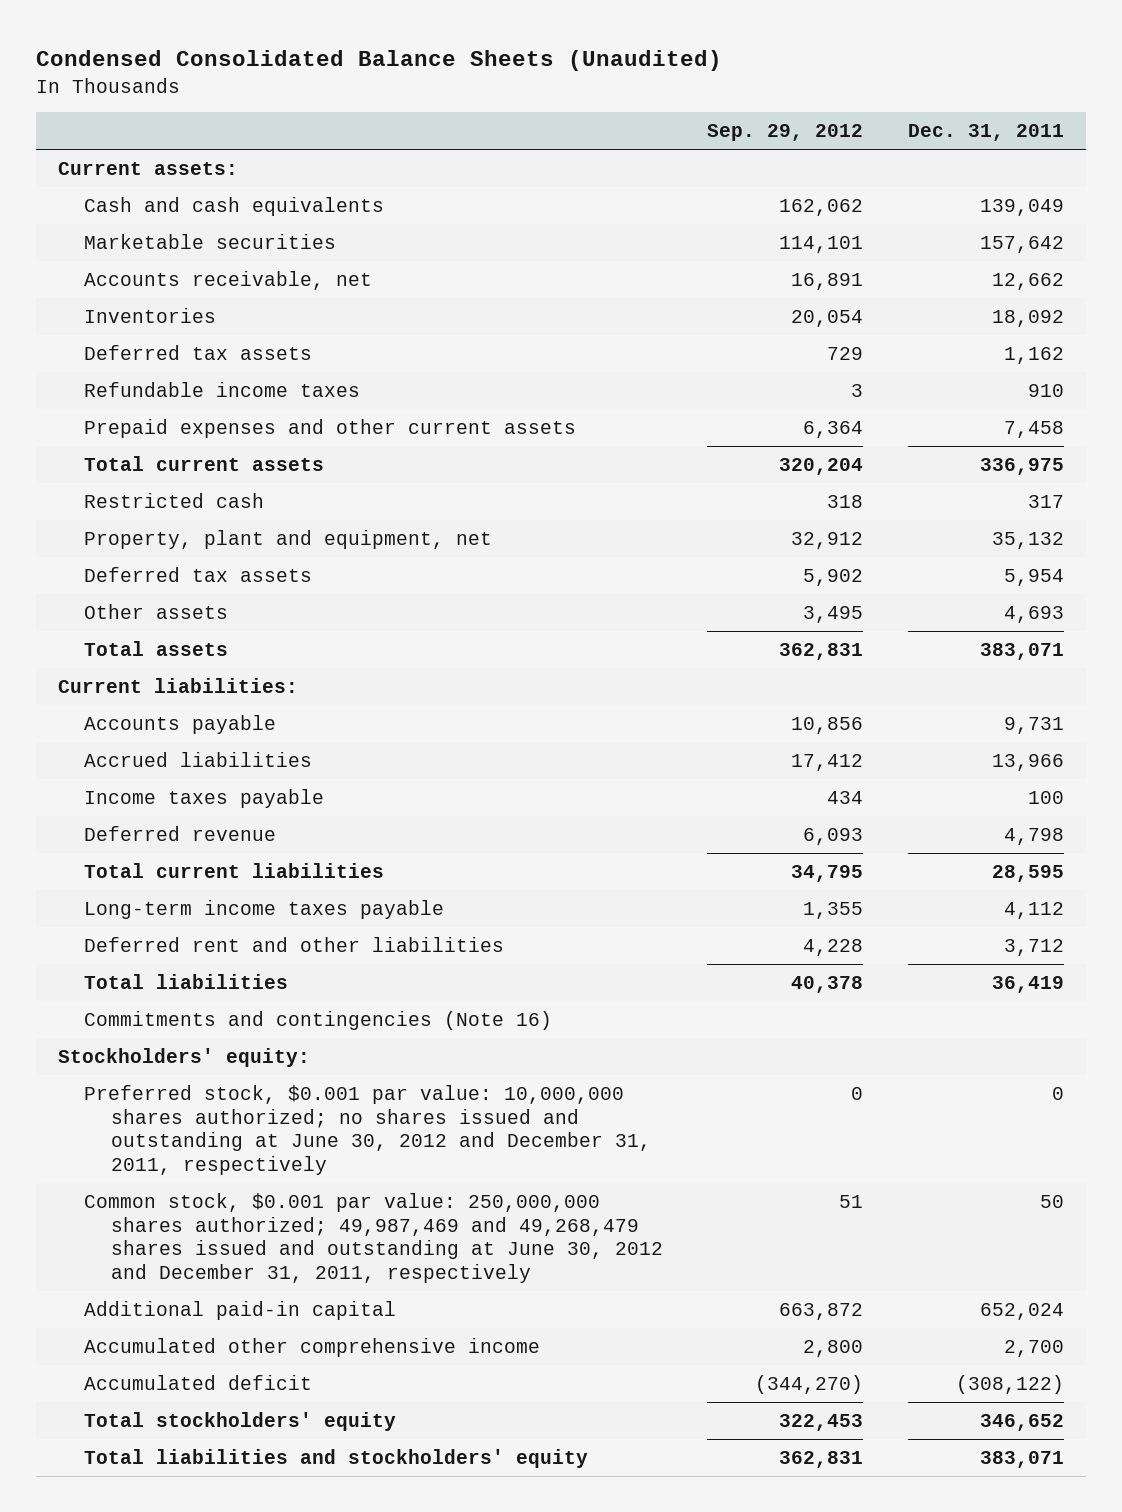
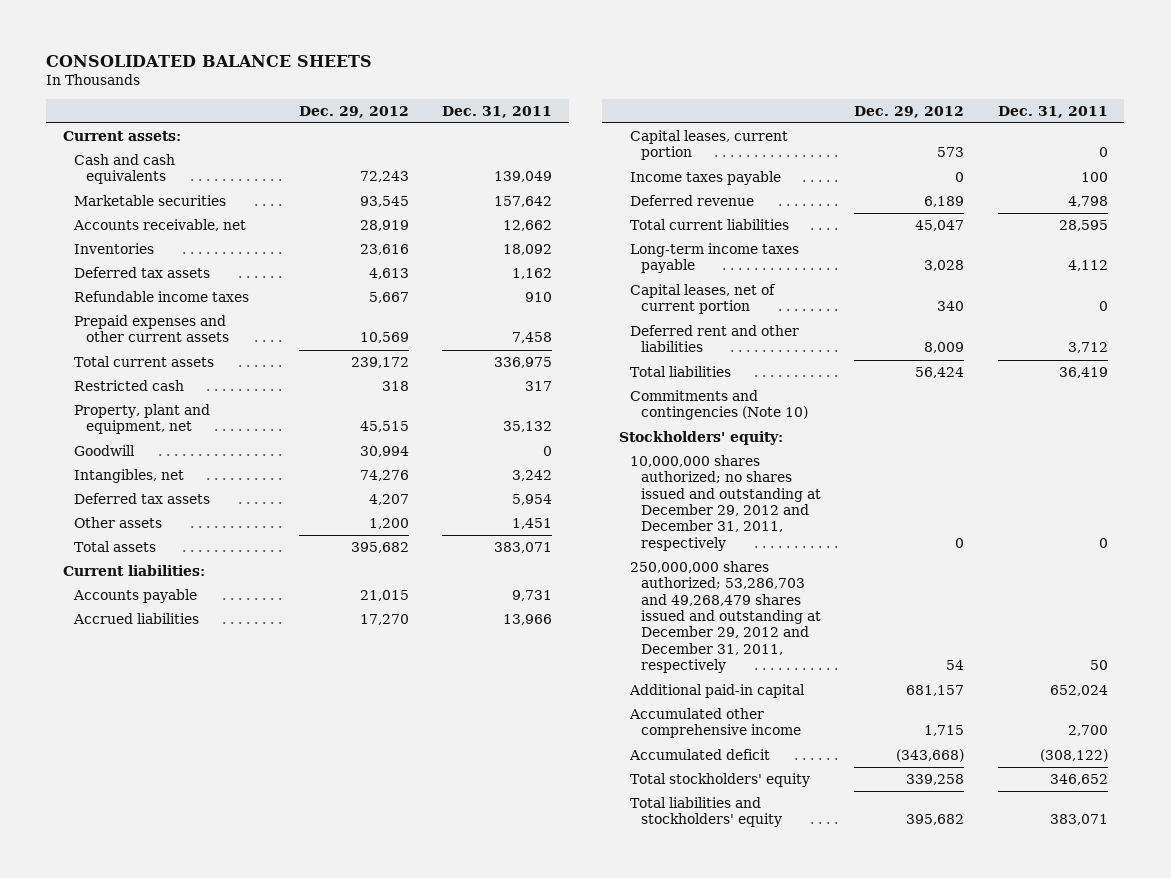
[35,50,722,72] Condensed Consolidated Balance Sheets (Unaudited) -> [46,55,373,68] CONSOLIDATED BALANCE SHEETS
[707,124,864,142] Sep. 29, 2012 -> none
none -> [298,105,409,118] Dec. 29, 2012
none -> [74,445,136,457] Goodwill
none -> [74,469,185,484] Intangibles, net
[1003,605,1064,623] 4,693 -> [512,518,553,530] 1,451
none -> [629,130,788,161] Capital leases, current portion
none -> [629,284,776,315] Capital leases, net of current portion
[84,1010,553,1030] Commitments and contingencies (Note 16) -> [629,390,809,421] Commitments and contingencies (Note 10)
[84,1084,651,1175] Preferred stock, $0.001 par value: 10,000,000 shares authorized; no shares issued and outstanding at June 30, 2012 and December 31, 2011, respectively -> [629,455,822,551] 10,000,000 shares authorized; no shares issued and outstanding at December 29, 2012 and December 31, 2011, respectively
[84,1192,663,1283] Common stock, $0.001 par value: 250,000,000 shares authorized; 49,987,469 and 49,268,479 shares issued and outstanding at June 30, 2012 and December 31, 2011, respectively -> [629,561,822,674] 250,000,000 shares authorized; 53,286,703 and 49,268,479 shares issued and outstanding at December 29, 2012 and December 31, 2011, respectively

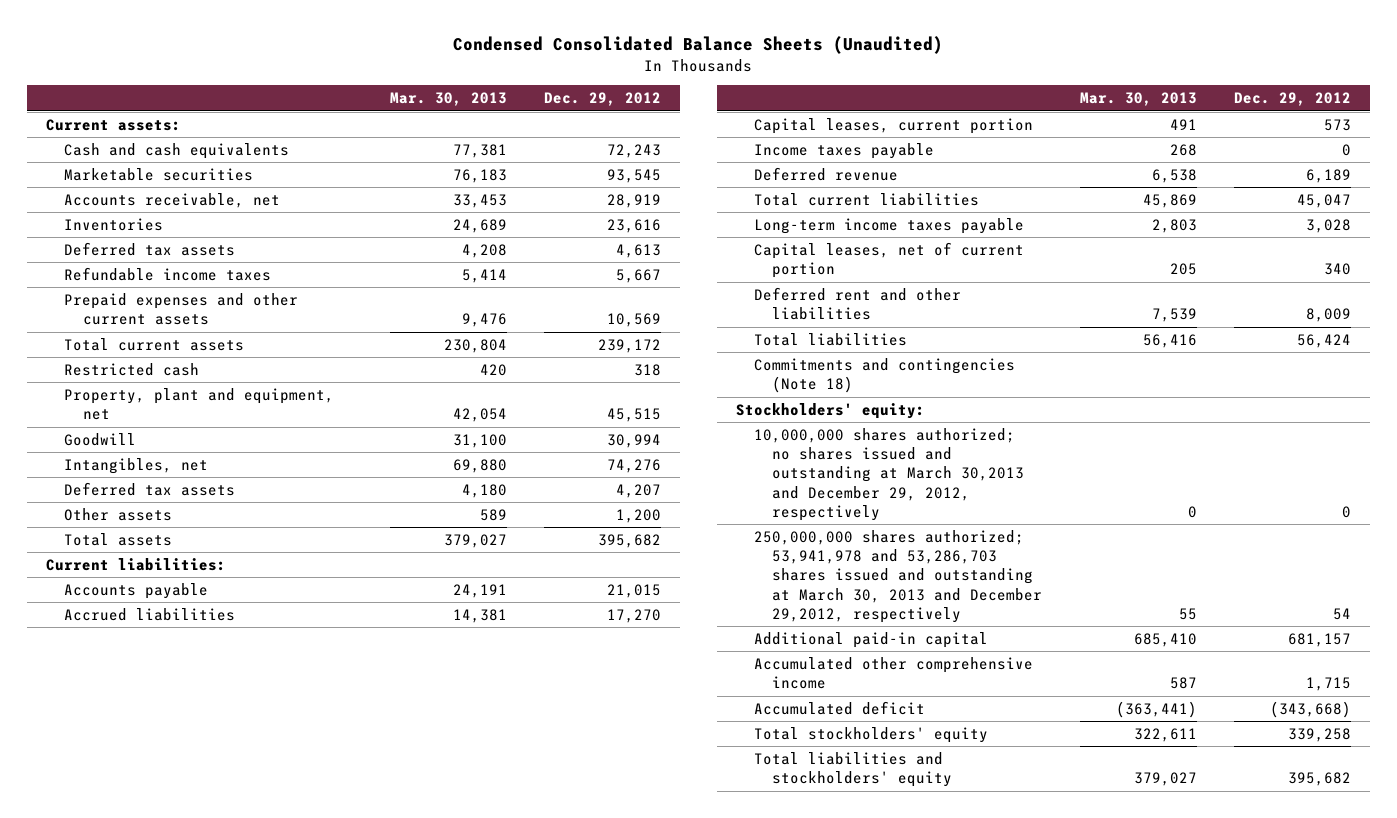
[46,55,373,68] CONSOLIDATED BALANCE SHEETS -> [453,36,944,55] Condensed Consolidated Balance Sheets (Unaudited)
[442,105,553,118] Dec. 31, 2011 -> none
none -> [389,92,507,107] Mar. 30, 2013
[629,390,809,421] Commitments and contingencies (Note 10) -> [754,357,1016,394] Commitments and contingencies (Note 18)
[629,455,822,551] 10,000,000 shares authorized; no shares issued and outstanding at December 29, 2012 and December 31, 2011, respectively -> [754,427,1025,521] 10,000,000 shares authorized; no shares issued and outstanding at March 30,2013 and December 29, 2012, respectively
[629,561,822,674] 250,000,000 shares authorized; 53,286,703 and 49,268,479 shares issued and outstanding at December 29, 2012 and December 31, 2011, respectively -> [754,529,1043,623] 250,000,000 shares authorized; 53,941,978 and 53,286,703 shares issued and outstanding at March 30, 2013 and December 29,2012, respectively

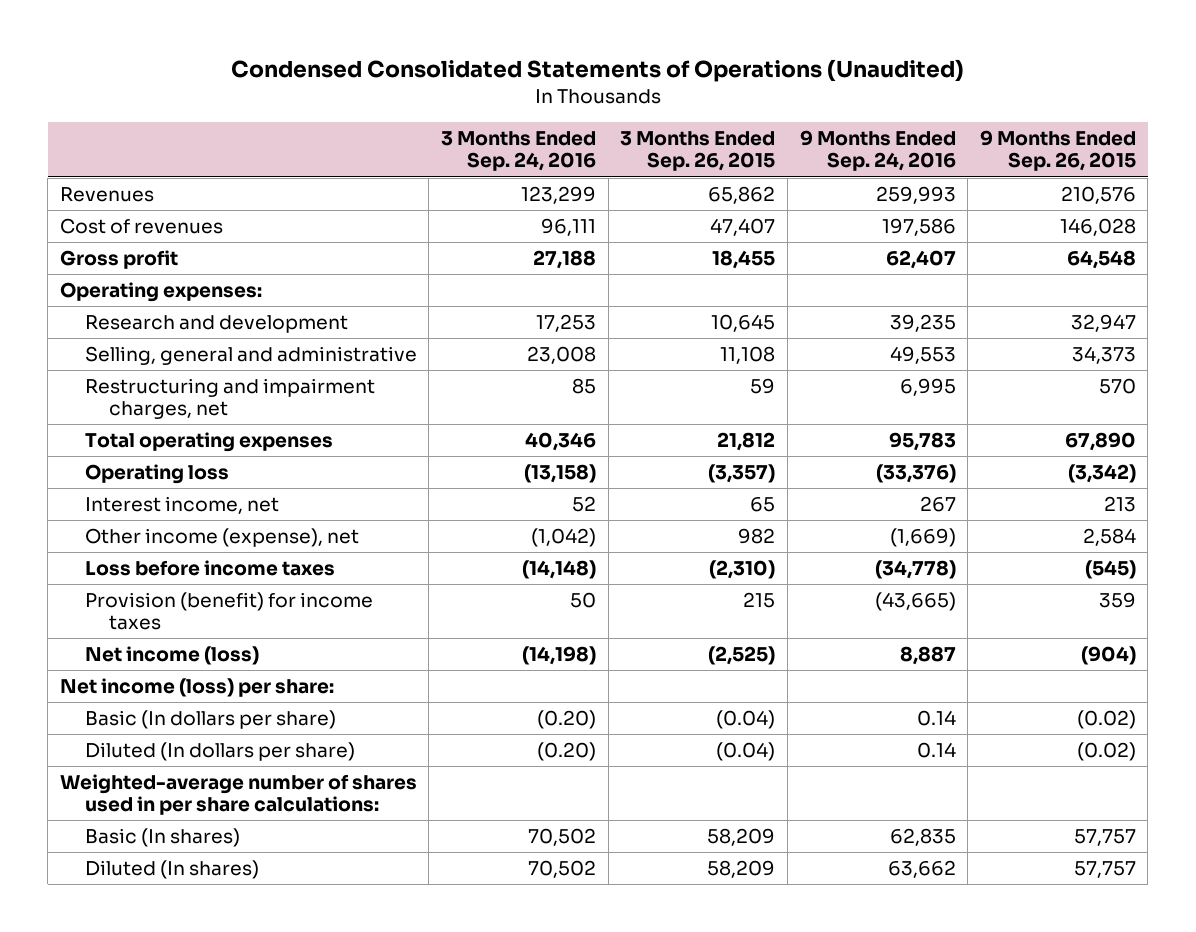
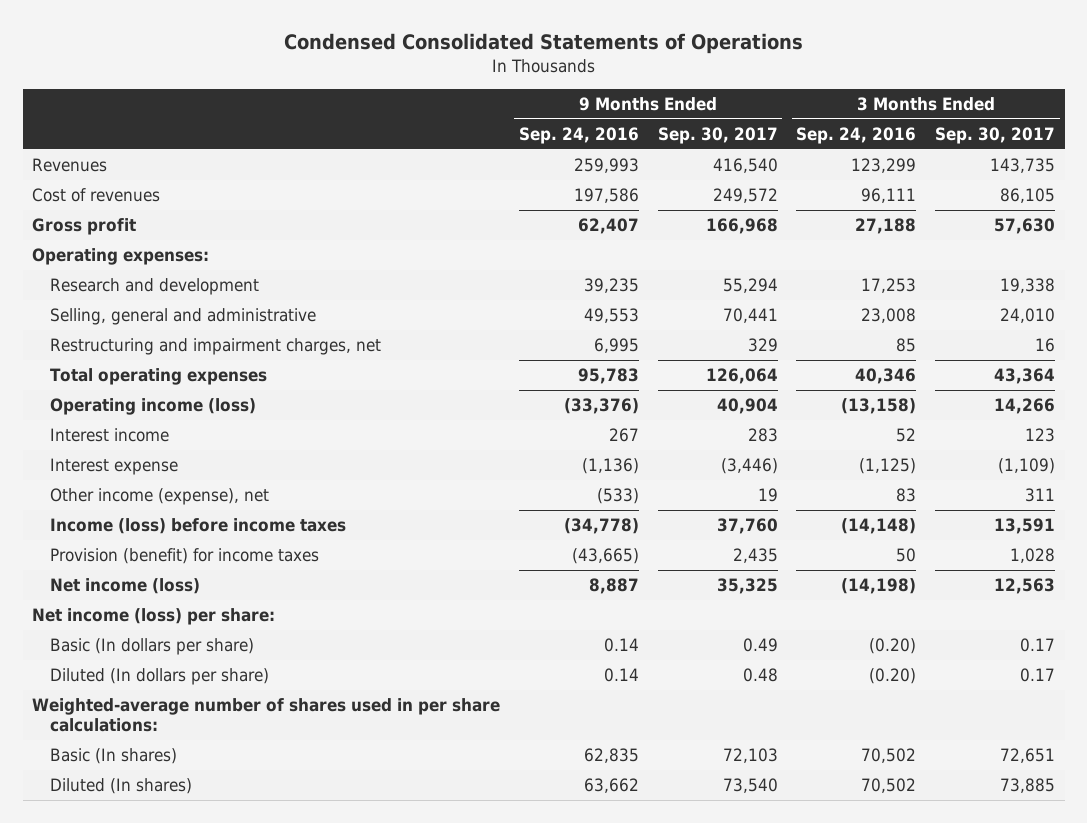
[230,59,964,83] Condensed Consolidated Statements of Operations (Unaudited) -> [283,33,803,55] Condensed Consolidated Statements of Operations
[620,131,776,172] 3 Months Ended Sep. 26, 2015 -> none
[979,130,1136,172] 9 Months Ended Sep. 26, 2015 -> none
none -> [657,127,778,145] Sep. 30, 2017
none -> [935,127,1056,145] Sep. 30, 2017
[84,464,229,485] Operating loss -> [50,398,257,416] Operating income (loss)
[84,496,279,515] Interest income, net -> [50,428,170,443] Interest income
none -> [50,458,179,476] Interest expense
[530,528,596,548] (1,042) -> [896,488,917,503] 83
[889,528,956,548] (1,669) -> [596,488,639,505] (533)
[84,560,335,577] Loss before income taxes -> [50,518,347,535] Income (loss) before income taxes

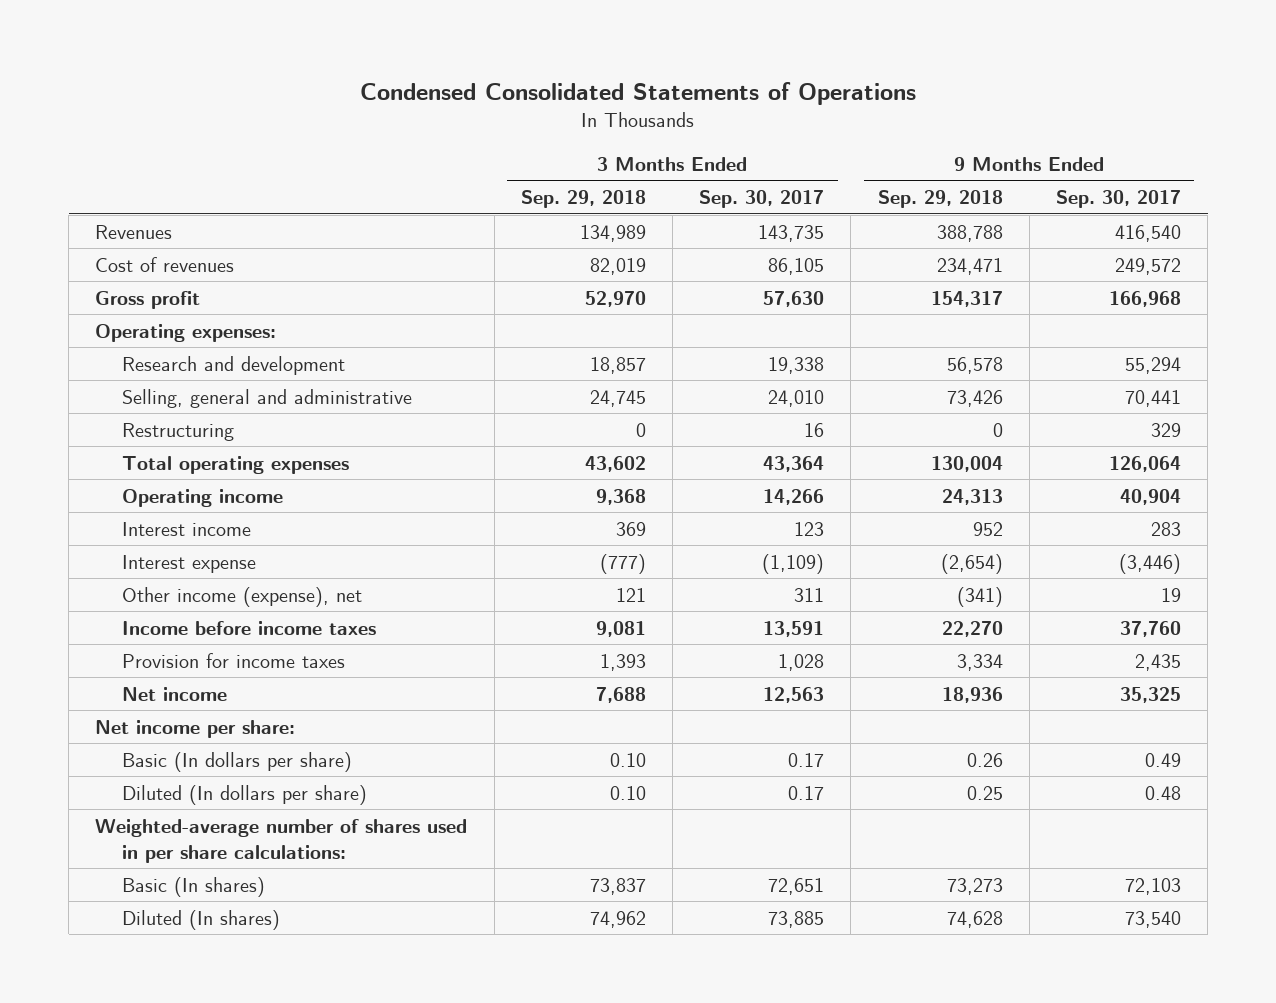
[518,127,639,145] Sep. 24, 2016 -> none
[796,127,917,145] Sep. 24, 2016 -> none
none -> [520,190,646,209] Sep. 29, 2018
none -> [877,190,1003,209] Sep. 29, 2018
[50,338,382,356] Restructuring and impairment charges, net -> [121,422,234,441] Restructuring
[50,398,257,416] Operating income (loss) -> [121,488,283,507] Operating income
[50,518,347,535] Income (loss) before income taxes -> [121,620,376,635] Income before income taxes
[50,548,320,565] Provision (benefit) for income taxes -> [121,652,345,668] Provision for income taxes
[50,578,201,595] Net income (loss) -> [121,686,227,701] Net income
[32,608,276,626] Net income (loss) per share: -> [95,719,296,738] Net income per share:

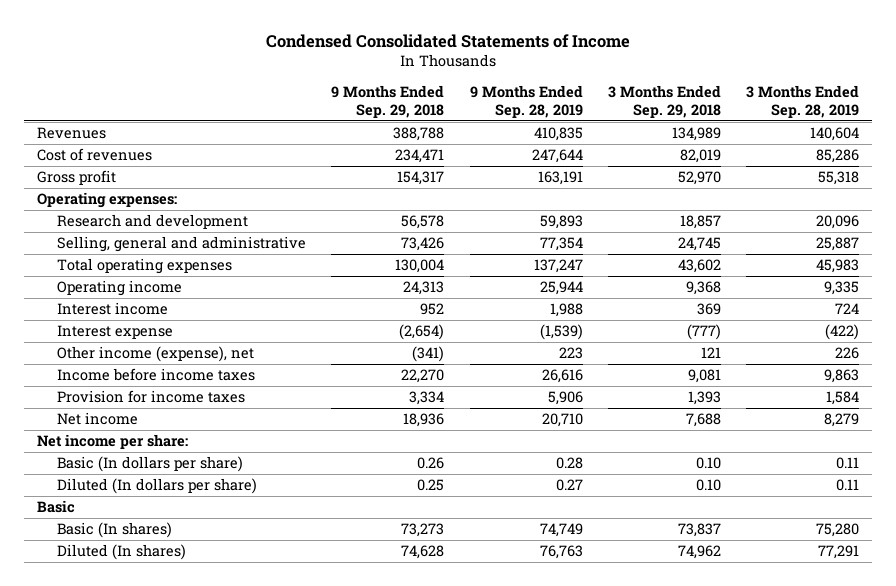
[360,82,917,106] Condensed Consolidated Statements of Operations -> [266,33,631,48] Condensed Consolidated Statements of Income
[699,190,825,209] Sep. 30, 2017 -> none
[1055,190,1181,209] Sep. 30, 2017 -> none
none -> [469,84,583,119] 9 Months Ended Sep. 28, 2019
none -> [746,84,860,119] 3 Months Ended Sep. 28, 2019
[121,422,234,441] Restructuring -> none
[95,818,468,863] Weighted-average number of shares used in per share calculations: -> [36,500,75,514] Basic

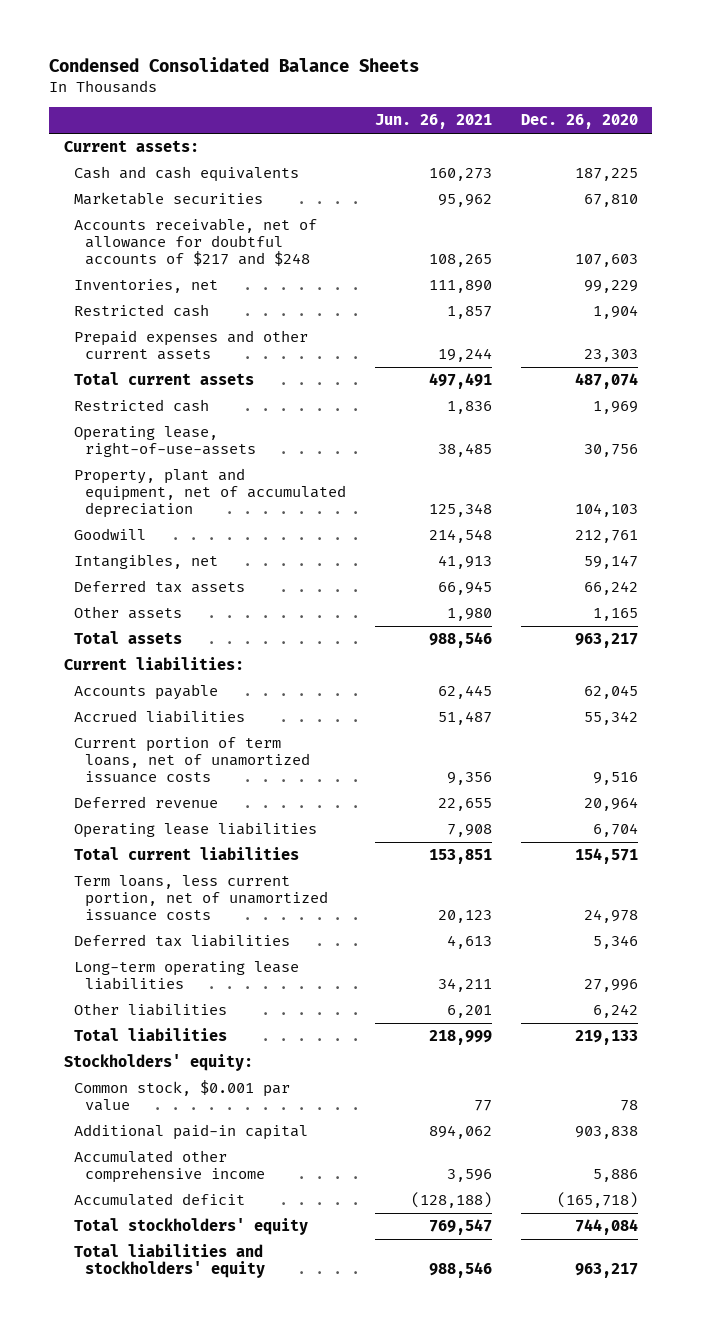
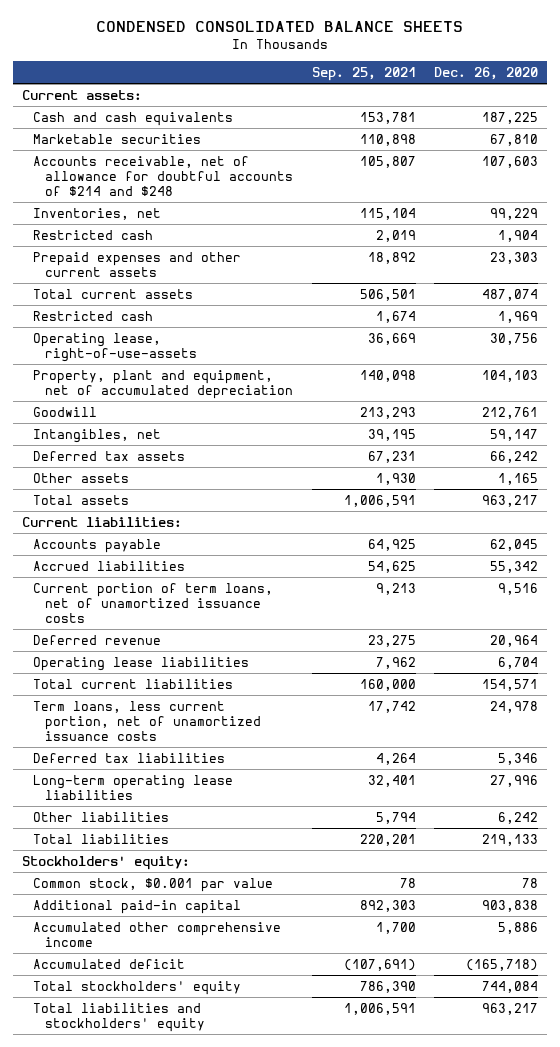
[49,57,420,73] Condensed Consolidated Balance Sheets -> [95,21,463,33] CONDENSED CONSOLIDATED BALANCE SHEETS
[374,114,492,130] Jun. 26, 2021 -> none
none -> [311,67,416,82] Sep. 25, 2021
[74,218,318,267] Accounts receivable, net of allowance for doubtful accounts of $217 and $248 -> [33,155,294,196] Accounts receivable, net of allowance for doubtful accounts of $214 and $248

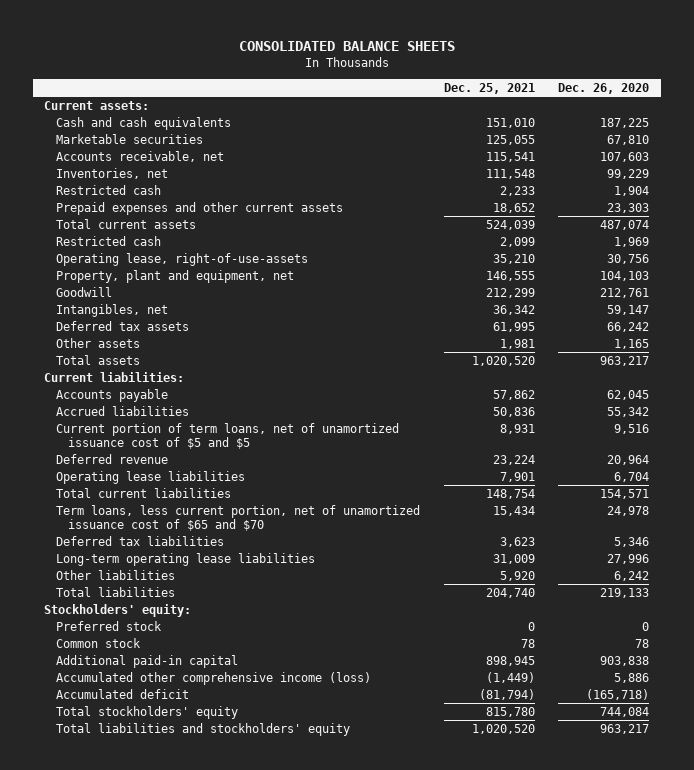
[95,21,463,33] CONDENSED CONSOLIDATED BALANCE SHEETS -> [238,41,455,52] CONSOLIDATED BALANCE SHEETS
[311,67,416,82] Sep. 25, 2021 -> none
none -> [443,82,535,94] Dec. 25, 2021
[33,155,294,196] Accounts receivable, net of allowance for doubtful accounts of $214 and $248 -> [56,150,225,162] Accounts receivable, net
[33,369,294,399] Property, plant and equipment, net of accumulated depreciation -> [56,269,295,283] Property, plant and equipment, net
[33,582,274,623] Current portion of term loans, net of unamortized issuance costs -> [56,422,400,449] Current portion of term loans, net of unamortized issuance cost of $5 and $5
[33,700,262,741] Term loans, less current portion, net of unamortized issuance costs -> [56,504,421,531] Term loans, less current portion, net of unamortized issuance cost of $65 and $70
none -> [56,620,163,631] Preferred stock
[33,877,274,892] Common stock, $0.001 par value -> [56,637,142,648] Common stock
[33,921,282,947] Accumulated other comprehensive income -> [56,671,372,685] Accumulated other comprehensive income (loss)

